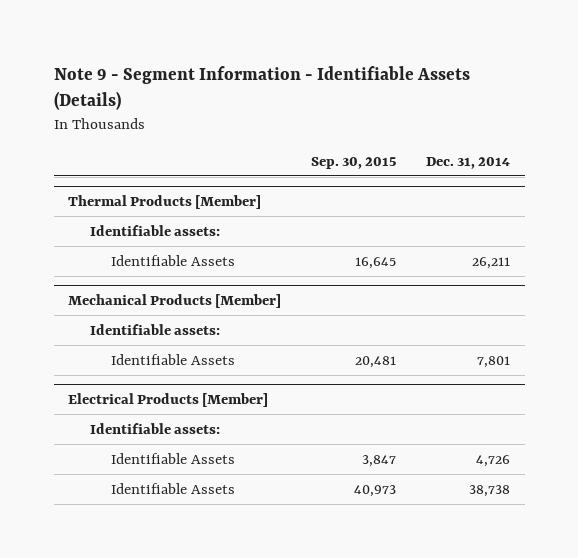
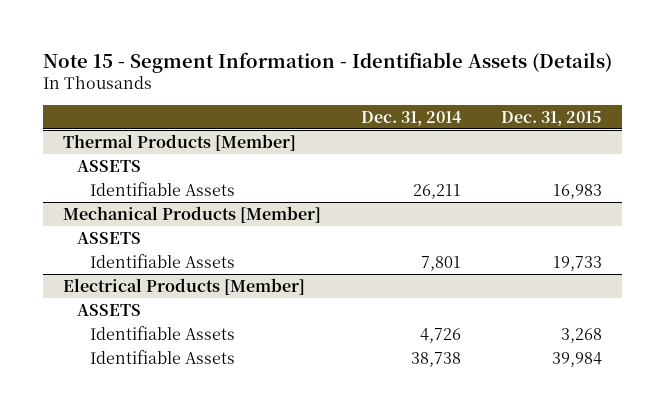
[53,65,470,111] Note 9 - Segment Information - Identifiable Assets (Details) -> [42,51,612,73] Note 15 - Segment Information - Identifiable Assets (Details)
[311,156,397,169] Sep. 30, 2015 -> none
none -> [501,110,603,126] Dec. 31, 2015
[89,224,220,236] Identifiable assets: -> [76,159,141,172] ASSETS
[89,323,220,335] Identifiable assets: -> [76,231,141,244] ASSETS
[89,422,220,434] Identifiable assets: -> [76,303,141,316] ASSETS

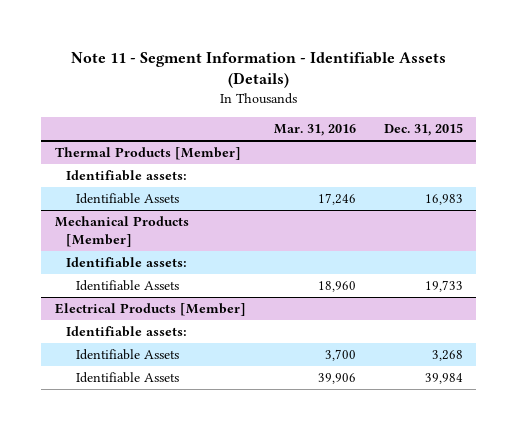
[42,51,612,73] Note 15 - Segment Information - Identifiable Assets (Details) -> [70,51,446,89] Note 11 - Segment Information - Identifiable Assets (Details)
[360,110,462,126] Dec. 31, 2014 -> none
none -> [273,123,356,136] Mar. 31, 2016
[76,159,141,172] ASSETS -> [65,170,187,182] Identifiable assets:
[76,231,141,244] ASSETS -> [65,257,187,269] Identifiable assets:
[76,303,141,316] ASSETS -> [65,326,187,338] Identifiable assets:

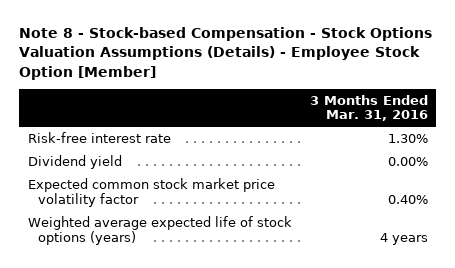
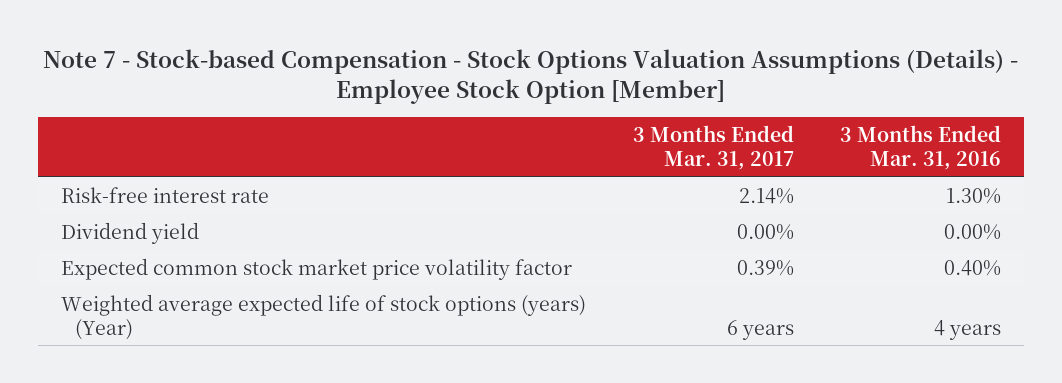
[18,27,432,80] Note 8 - Stock-based Compensation - Stock Options Valuation Assumptions (Details) - Employee Stock Option [Member] -> [43,48,1019,104] Note 7 - Stock-based Compensation - Stock Options Valuation Assumptions (Details) - Employee Stock Option [Member]
none -> [632,125,794,170] 3 Months Ended Mar. 31, 2017
[27,216,292,245] Weighted average expected life of stock options (years) -> [60,294,586,340] Weighted average expected life of stock options (years) (Year)

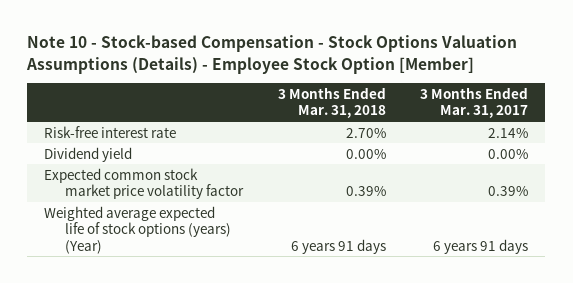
[43,48,1019,104] Note 7 - Stock-based Compensation - Stock Options Valuation Assumptions (Details) - Employee Stock Option [Member] -> [26,35,518,74] Note 10 - Stock-based Compensation - Stock Options Valuation Assumptions (Details) - Employee Stock Option [Member]
[840,125,1002,170] 3 Months Ended Mar. 31, 2016 -> none
none -> [277,86,386,119] 3 Months Ended Mar. 31, 2018
[726,319,794,340] 6 years -> [433,238,529,254] 6 years 91 days

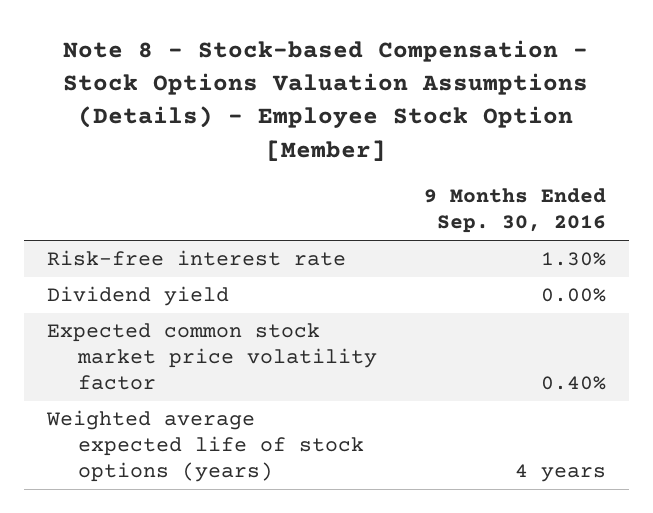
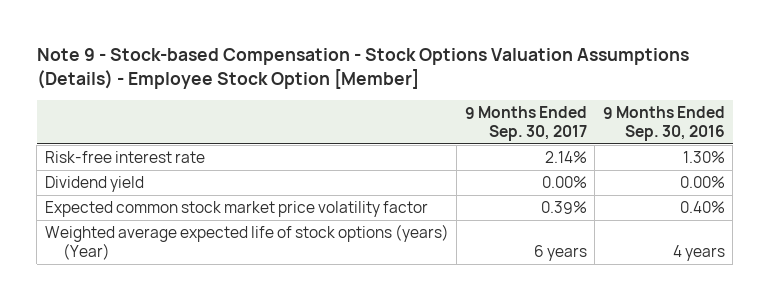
[63,40,589,161] Note 8 - Stock-based Compensation - Stock Options Valuation Assumptions (Details) - Employee Stock Option [Member] -> [36,47,689,89] Note 9 - Stock-based Compensation - Stock Options Valuation Assumptions (Details) - Employee Stock Option [Member]
none -> [464,106,587,141] 9 Months Ended Sep. 30, 2017
[46,410,365,483] Weighted average expected life of stock options (years) -> [44,224,449,260] Weighted average expected life of stock options (years) (Year)

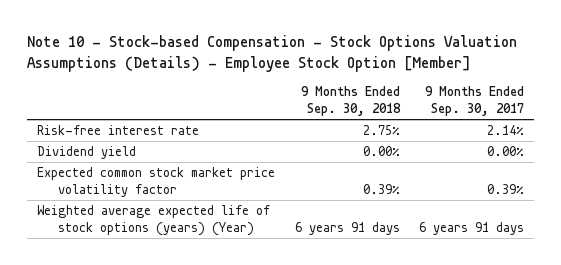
[36,47,689,89] Note 9 - Stock-based Compensation - Stock Options Valuation Assumptions (Details) - Employee Stock Option [Member] -> [26,35,517,72] Note 10 - Stock-based Compensation - Stock Options Valuation Assumptions (Details) - Employee Stock Option [Member]
[602,106,725,141] 9 Months Ended Sep. 30, 2016 -> none
none -> [300,86,401,117] 9 Months Ended Sep. 30, 2018
[533,244,587,261] 6 years -> [419,222,525,236] 6 years 91 days

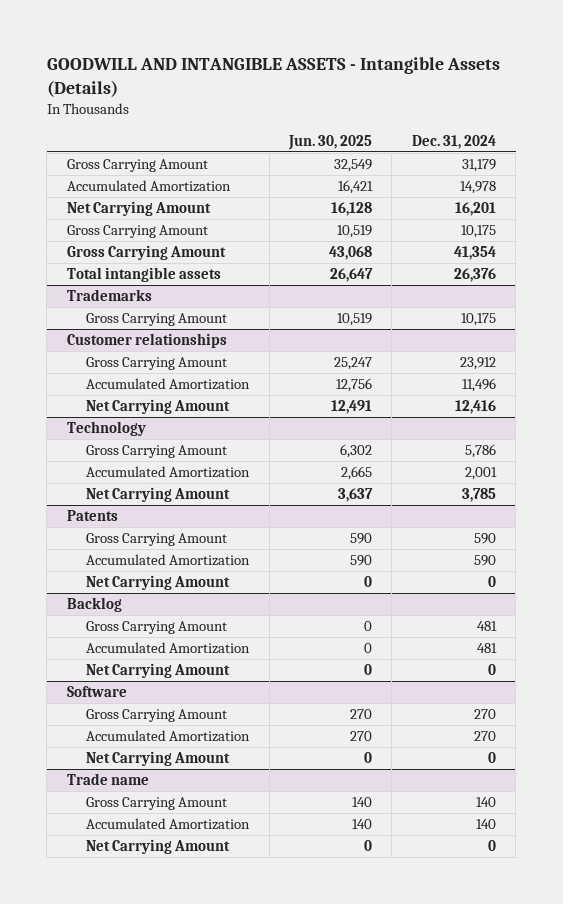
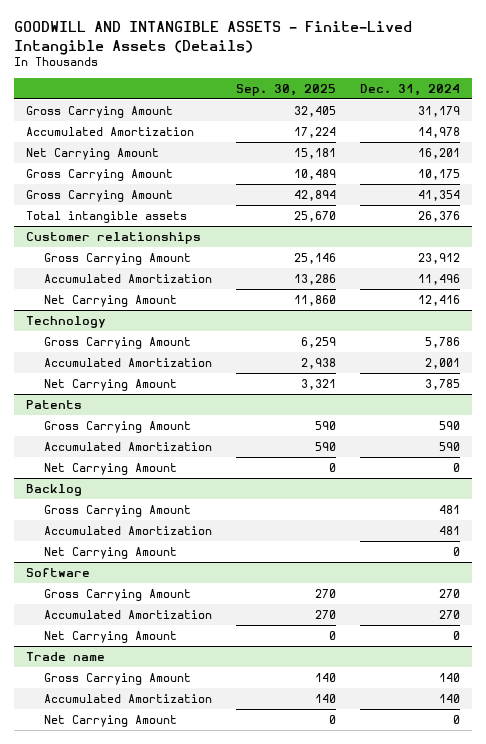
[46,57,500,97] GOODWILL AND INTANGIBLE ASSETS - Intangible Assets (Details) -> [14,21,413,55] GOODWILL AND INTANGIBLE ASSETS - Finite-Lived Intangible Assets (Details)
[287,134,372,150] Jun. 30, 2025 -> none
none -> [235,83,336,96] Sep. 30, 2025
[66,289,152,302] Trademarks -> none
[86,313,228,327] Gross Carrying Amount -> none

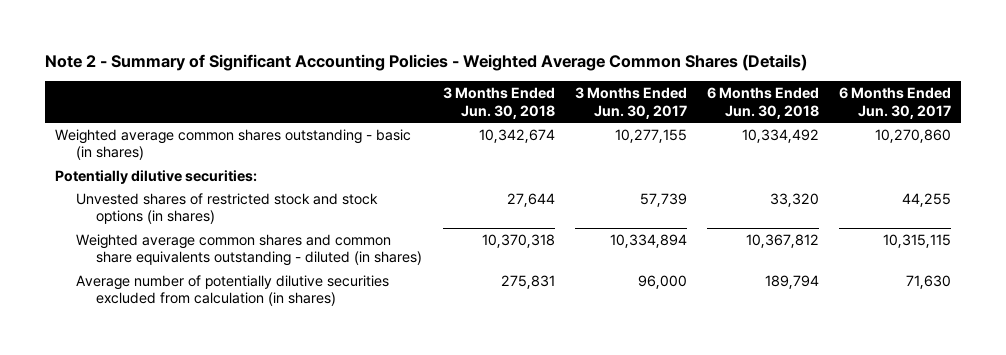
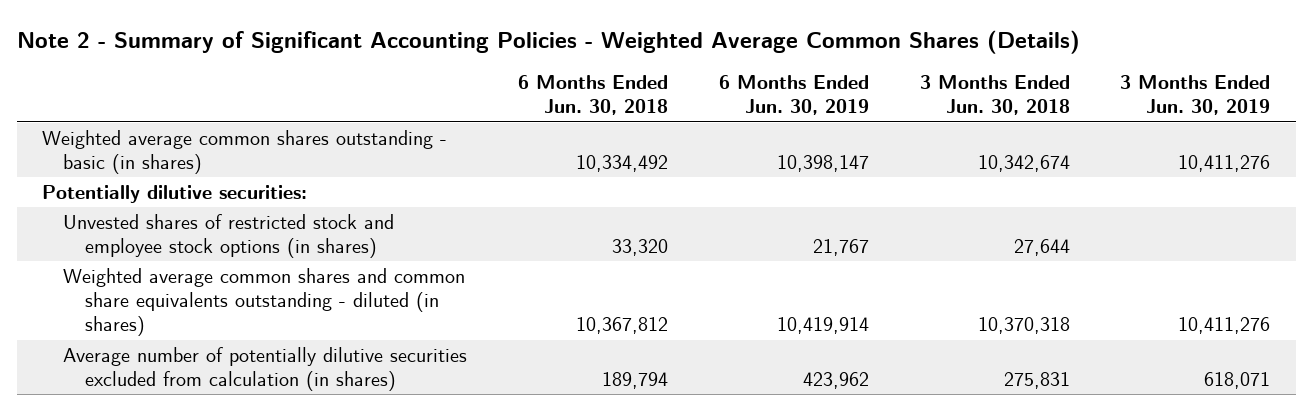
[574,86,687,119] 3 Months Ended Jun. 30, 2017 -> none
[839,86,952,119] 6 Months Ended Jun. 30, 2017 -> none
none -> [718,75,869,116] 6 Months Ended Jun. 30, 2019
none -> [1120,75,1271,116] 3 Months Ended Jun. 30, 2019
[75,192,378,225] Unvested shares of restricted stock and stock options (in shares) -> [63,213,395,259] Unvested shares of restricted stock and employee stock options (in shares)

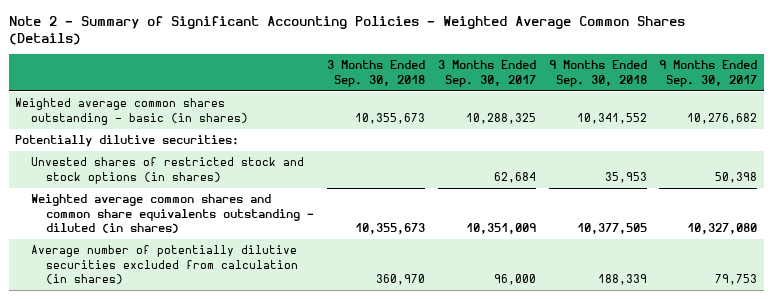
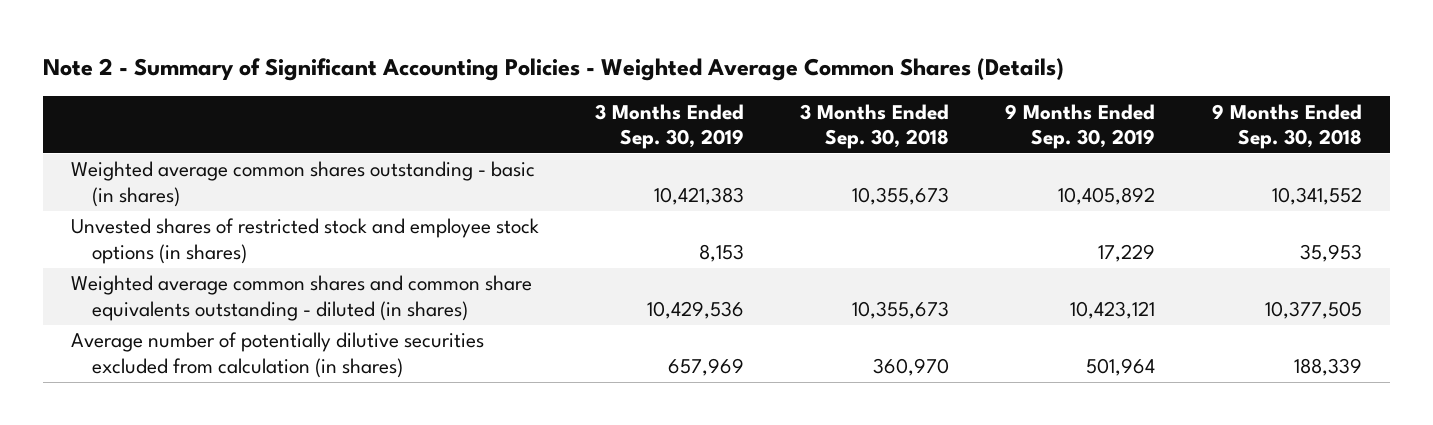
[437,60,536,87] 3 Months Ended Sep. 30, 2017 -> none
[659,60,758,87] 9 Months Ended Sep. 30, 2017 -> none
none -> [595,103,745,150] 3 Months Ended Sep. 30, 2019
none -> [1005,103,1156,150] 9 Months Ended Sep. 30, 2019
[15,135,240,148] Potentially dilutive securities: -> none
[30,157,304,184] Unvested shares of restricted stock and stock options (in shares) -> [70,218,539,265] Unvested shares of restricted stock and employee stock options (in shares)

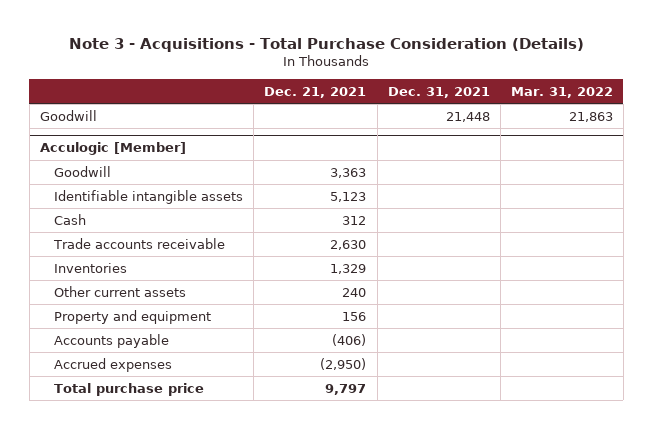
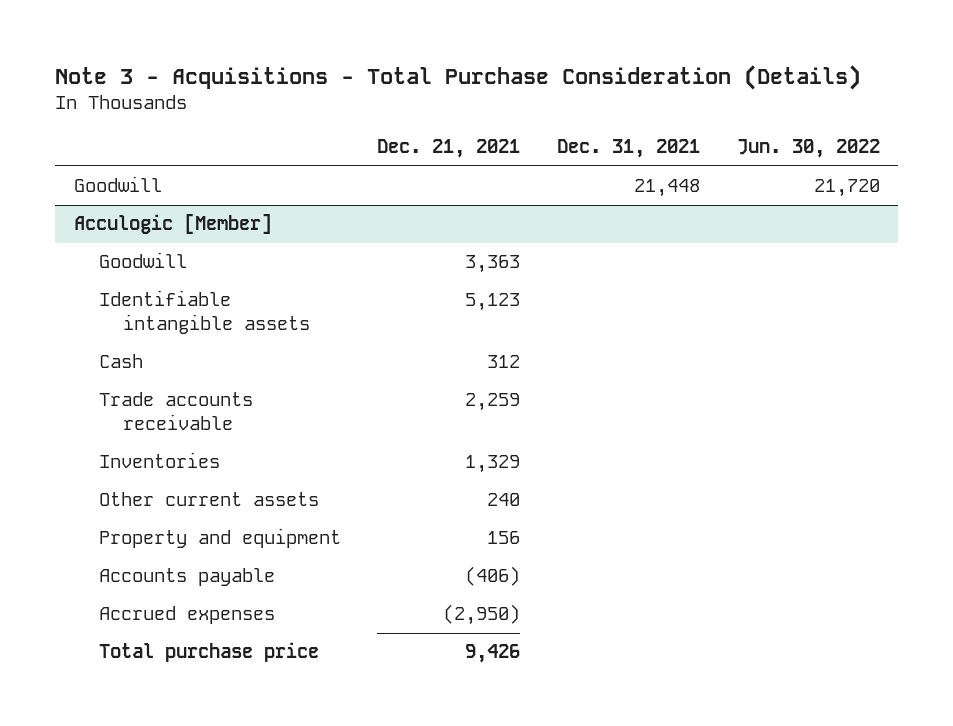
[510,86,613,98] Mar. 31, 2022 -> none
none -> [736,139,880,159] Jun. 30, 2022
[330,239,367,250] 2,630 -> [465,393,521,412] 2,259
[325,383,367,395] 9,797 -> [465,644,521,664] 9,426

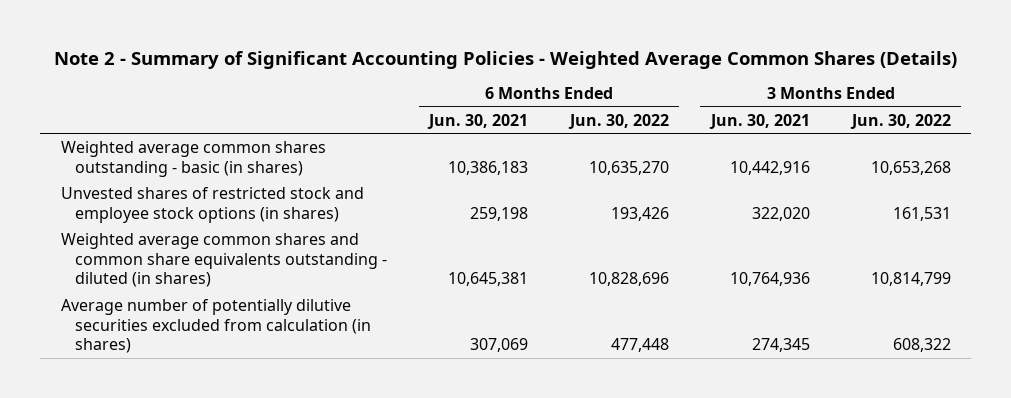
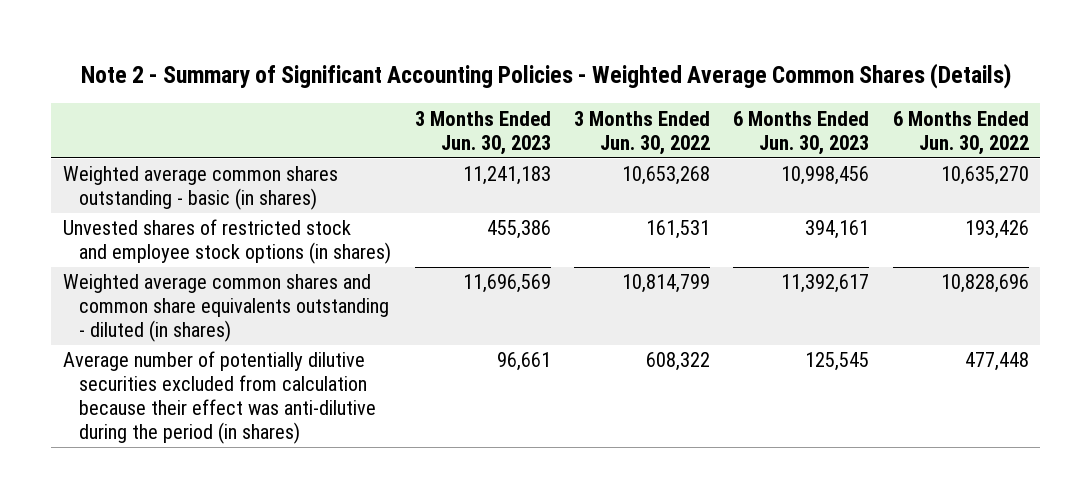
[427,113,529,129] Jun. 30, 2021 -> none
[708,113,810,129] Jun. 30, 2021 -> none
none -> [414,110,551,155] 3 Months Ended Jun. 30, 2023
none -> [733,110,870,155] 6 Months Ended Jun. 30, 2023
[60,298,372,354] Average number of potentially dilutive securities excluded from calculation (in shares) -> [62,351,377,445] Average number of potentially dilutive securities excluded from calculation because their effect was anti-dilutive during the period (in shares)

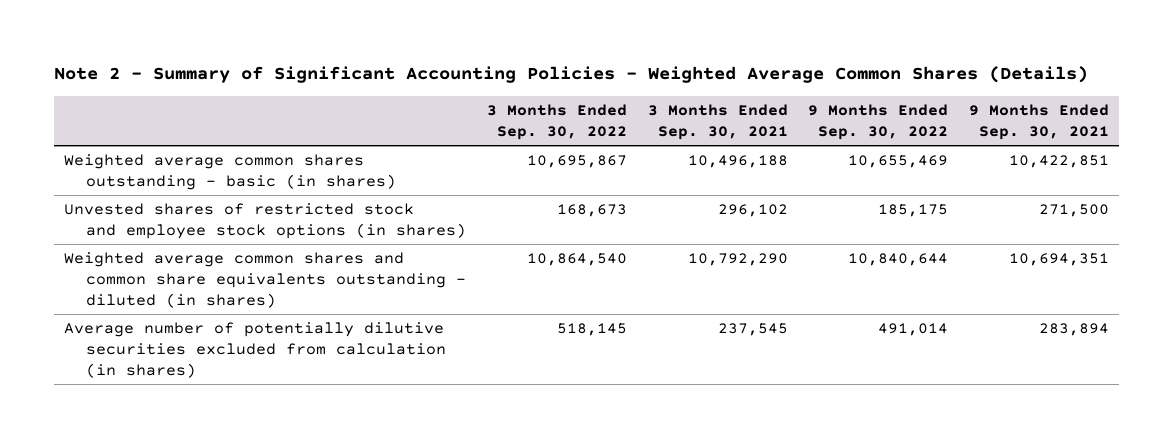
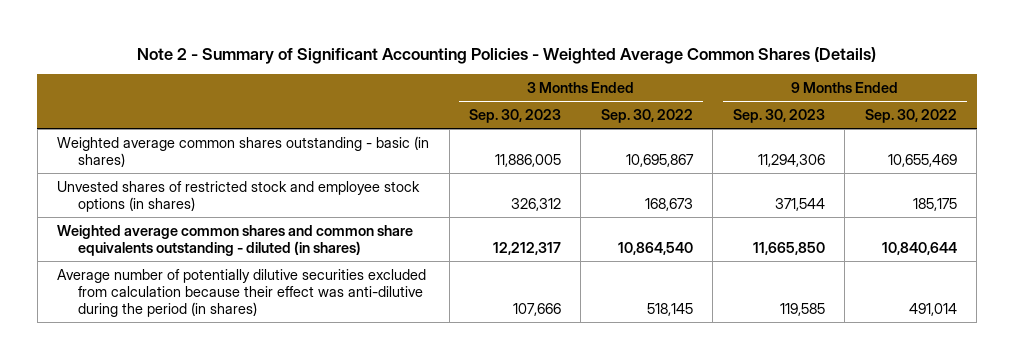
[647,103,788,140] 3 Months Ended Sep. 30, 2021 -> none
[969,103,1110,140] 9 Months Ended Sep. 30, 2021 -> none
none -> [469,109,562,124] Sep. 30, 2023
none -> [732,109,825,124] Sep. 30, 2023
[64,321,447,379] Average number of potentially dilutive securities excluded from calculation (in shares) -> [57,268,427,317] Average number of potentially dilutive securities excluded from calculation because their effect was anti-dilutive during the period (in shares)

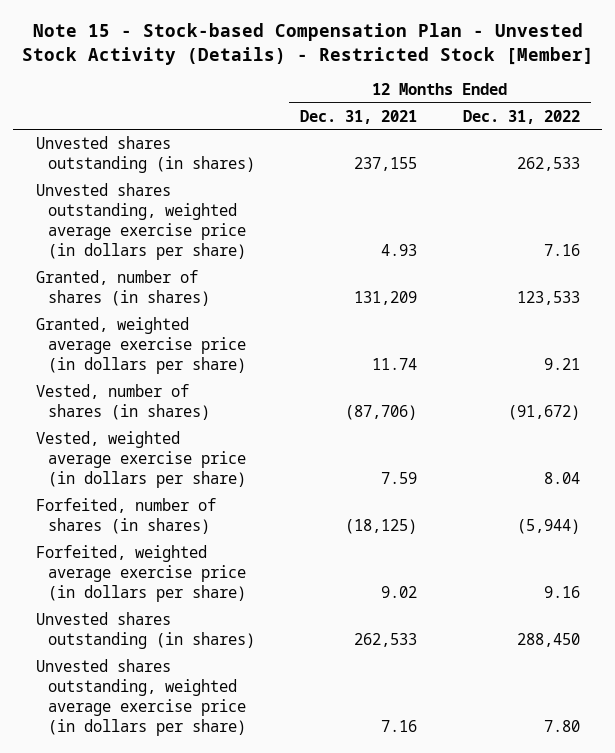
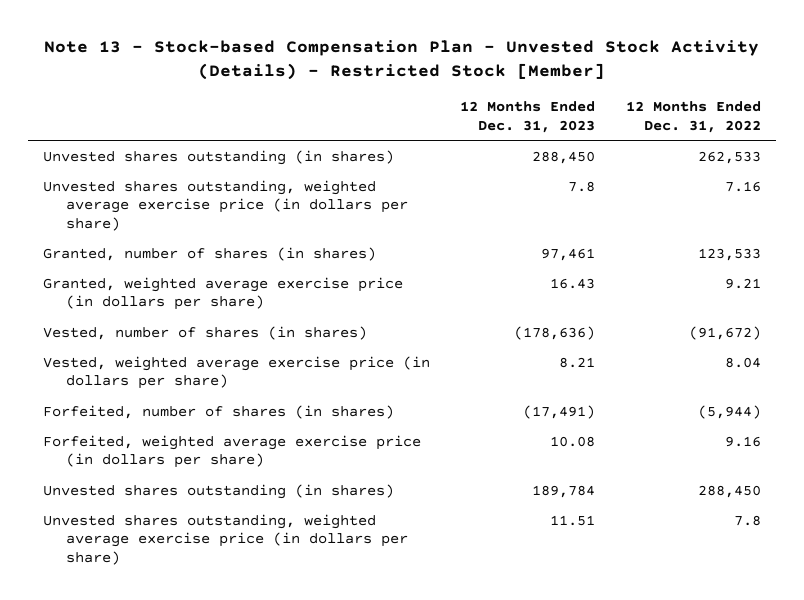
[21,22,594,65] Note 15 - Stock-based Compensation Plan - Unvested Stock Activity (Details) - Restricted Stock [Member] -> [43,39,759,81] Note 13 - Stock-based Compensation Plan - Unvested Stock Activity (Details) - Restricted Stock [Member]
[300,109,418,124] Dec. 31, 2021 -> none
none -> [460,101,596,133] 12 Months Ended Dec. 31, 2023
[543,719,580,732] 7.80 -> [733,514,761,526] 7.8

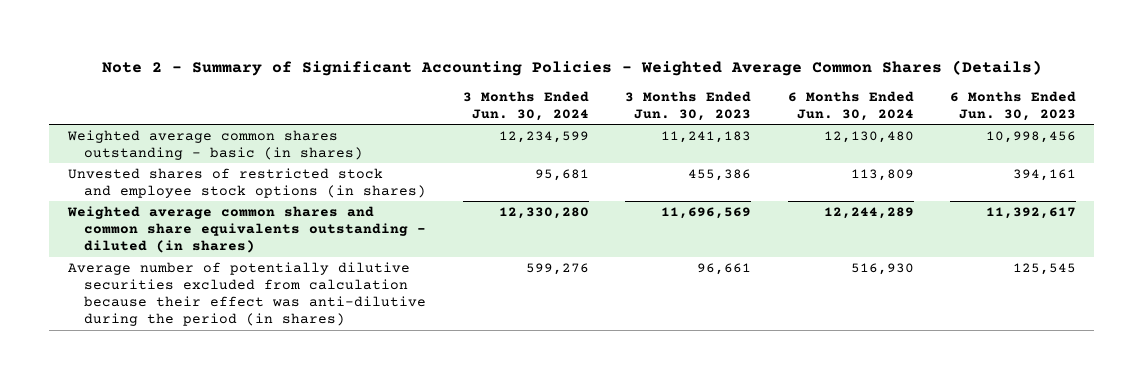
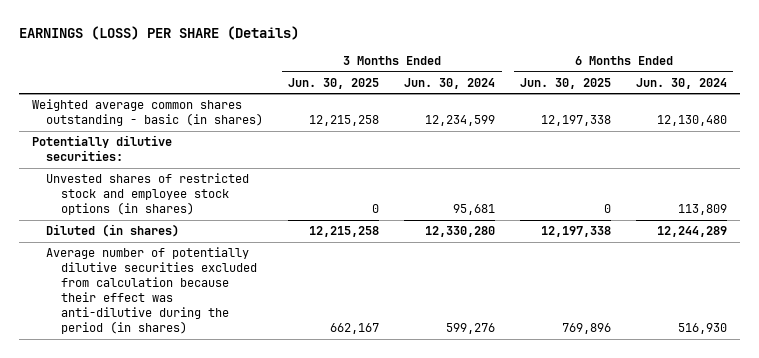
[101,59,1042,76] Note 2 - Summary of Significant Accounting Policies - Weighted Average Common Shares (Details) -> [19,25,300,40] EARNINGS (LOSS) PER SHARE (Details)
[625,90,752,121] 3 Months Ended Jun. 30, 2023 -> none
[950,90,1077,121] 6 Months Ended Jun. 30, 2023 -> none
none -> [288,77,380,89] Jun. 30, 2025
none -> [520,77,612,89] Jun. 30, 2025
none -> [31,135,172,162] Potentially dilutive securities:
[66,205,427,254] Weighted average common shares and common share equivalents outstanding - diluted (in shares) -> [46,224,180,238] Diluted (in shares)

